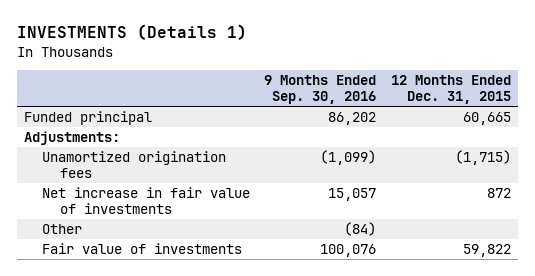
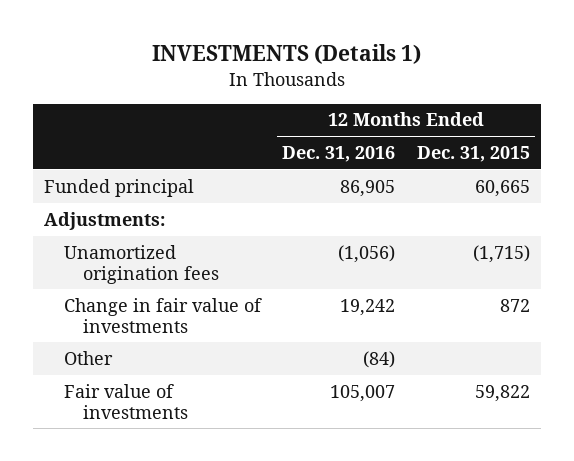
[264,75,377,104] 9 Months Ended Sep. 30, 2016 -> none
none -> [282,146,396,163] Dec. 31, 2016
[42,187,251,214] Net increase in fair value of investments -> [63,297,262,333] Change in fair value of investments

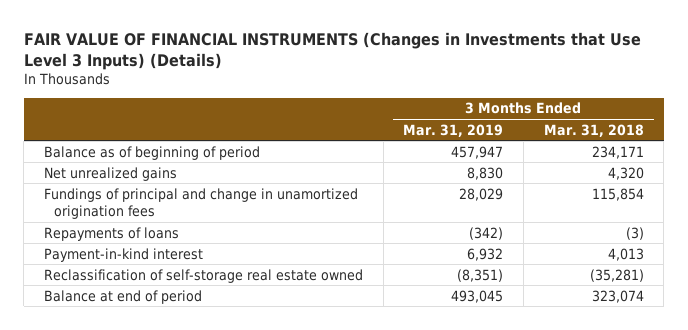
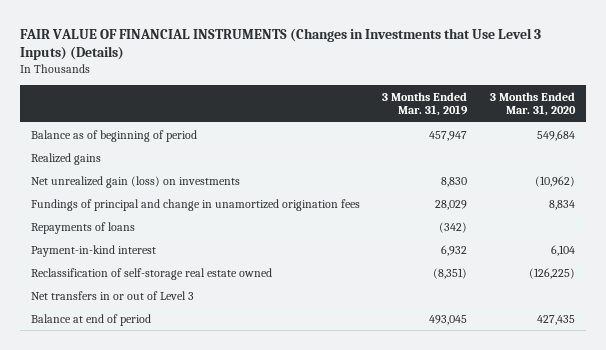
[543,123,644,137] Mar. 31, 2018 -> none
none -> [489,91,576,117] 3 Months Ended Mar. 31, 2020
none -> [31,152,102,165] Realized gains
[43,166,177,181] Net unrealized gains -> [31,175,241,188] Net unrealized gain (loss) on investments
none -> [31,290,195,300] Net transfers in or out of Level 3

